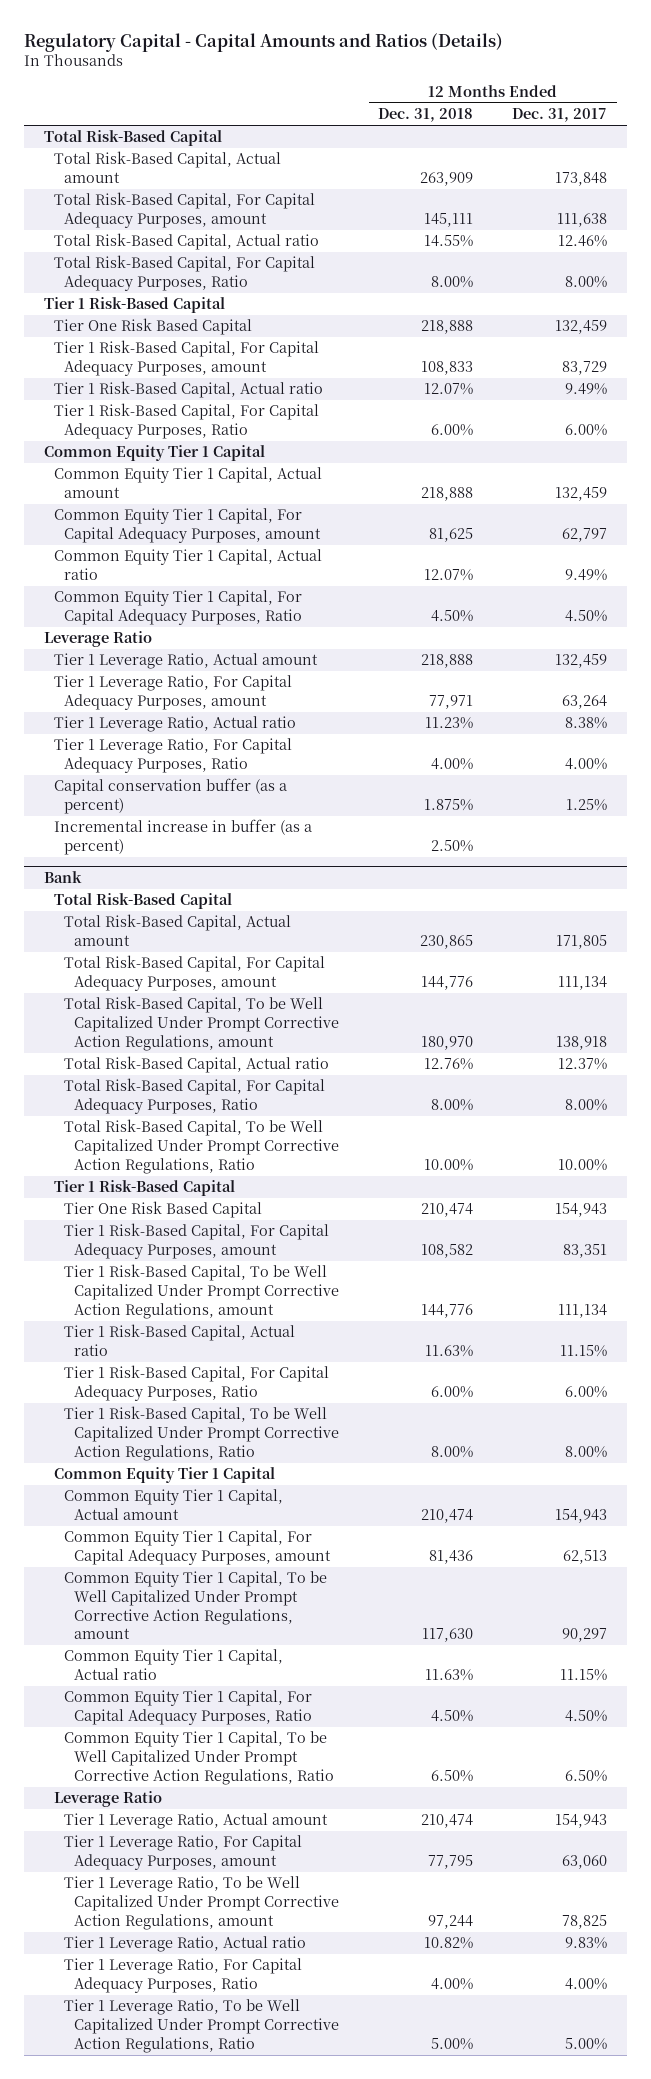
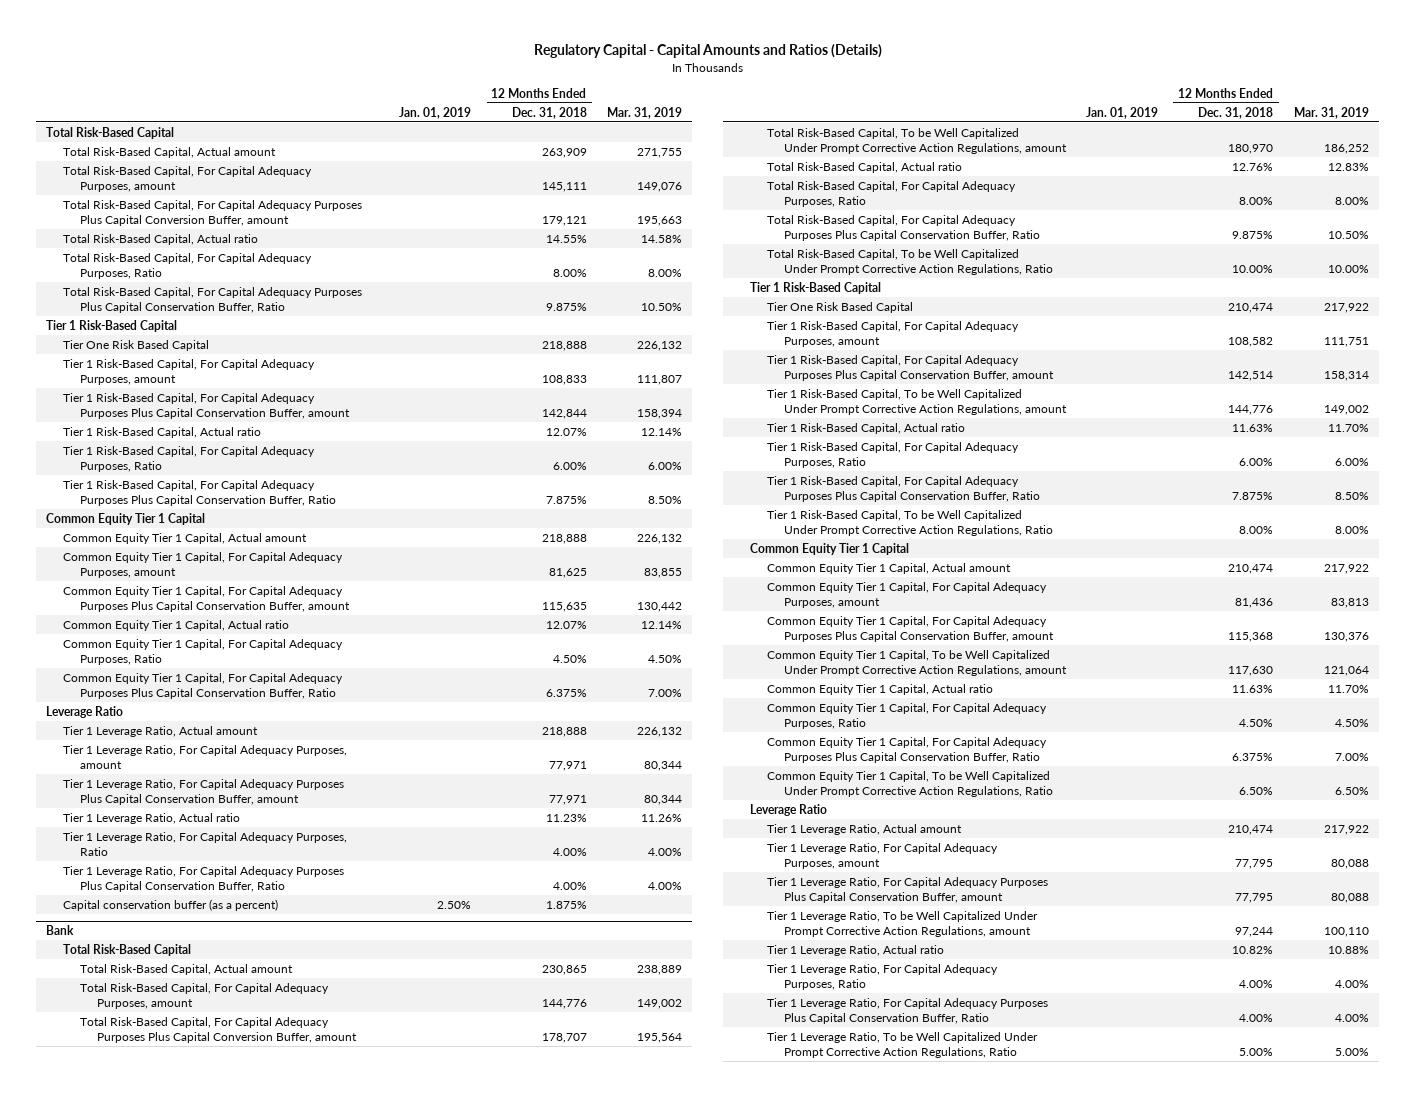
[512,108,608,123] Dec. 31, 2017 -> none
none -> [399,106,472,119] Jan. 01, 2019
none -> [607,106,683,119] Mar. 31, 2019
none -> [63,199,363,227] Total Risk-Based Capital, For Capital Adequacy Purposes Plus Capital Conversion Buffer, amount
none -> [63,286,363,314] Total Risk-Based Capital, For Capital Adequacy Purposes Plus Capital Conservation Buffer, Ratio
none -> [63,392,351,420] Tier 1 Risk-Based Capital, For Capital Adequacy Purposes Plus Capital Conservation Buffer, amount
none -> [63,479,337,507] Tier 1 Risk-Based Capital, For Capital Adequacy Purposes Plus Capital Conservation Buffer, Ratio
none -> [63,585,351,613] Common Equity Tier 1 Capital, For Capital Adequacy Purposes Plus Capital Conservation Buffer, amount
none -> [63,672,344,700] Common Equity Tier 1 Capital, For Capital Adequacy Purposes Plus Capital Conservation Buffer, Ratio
none -> [63,778,345,806] Tier 1 Leverage Ratio, For Capital Adequacy Purposes Plus Capital Conservation Buffer, amount
none -> [63,865,345,893] Tier 1 Leverage Ratio, For Capital Adequacy Purposes Plus Capital Conservation Buffer, Ratio
[54,819,313,856] Incremental increase in buffer (as a percent) -> none
none -> [80,1016,358,1044] Total Risk-Based Capital, For Capital Adequacy Purposes Plus Capital Conversion Buffer, amount
none -> [766,214,1040,242] Total Risk-Based Capital, For Capital Adequacy Purposes Plus Capital Conservation Buffer, Ratio
none -> [766,354,1054,382] Tier 1 Risk-Based Capital, For Capital Adequacy Purposes Plus Capital Conservation Buffer, amount
none -> [766,475,1040,503] Tier 1 Risk-Based Capital, For Capital Adequacy Purposes Plus Capital Conservation Buffer, Ratio
none -> [766,615,1054,643] Common Equity Tier 1 Capital, For Capital Adequacy Purposes Plus Capital Conservation Buffer, amount
none -> [766,736,1047,764] Common Equity Tier 1 Capital, For Capital Adequacy Purposes Plus Capital Conservation Buffer, Ratio
none -> [766,876,1048,904] Tier 1 Leverage Ratio, For Capital Adequacy Purposes Plus Capital Conservation Buffer, amount
none -> [766,997,1048,1025] Tier 1 Leverage Ratio, For Capital Adequacy Purposes Plus Capital Conservation Buffer, Ratio

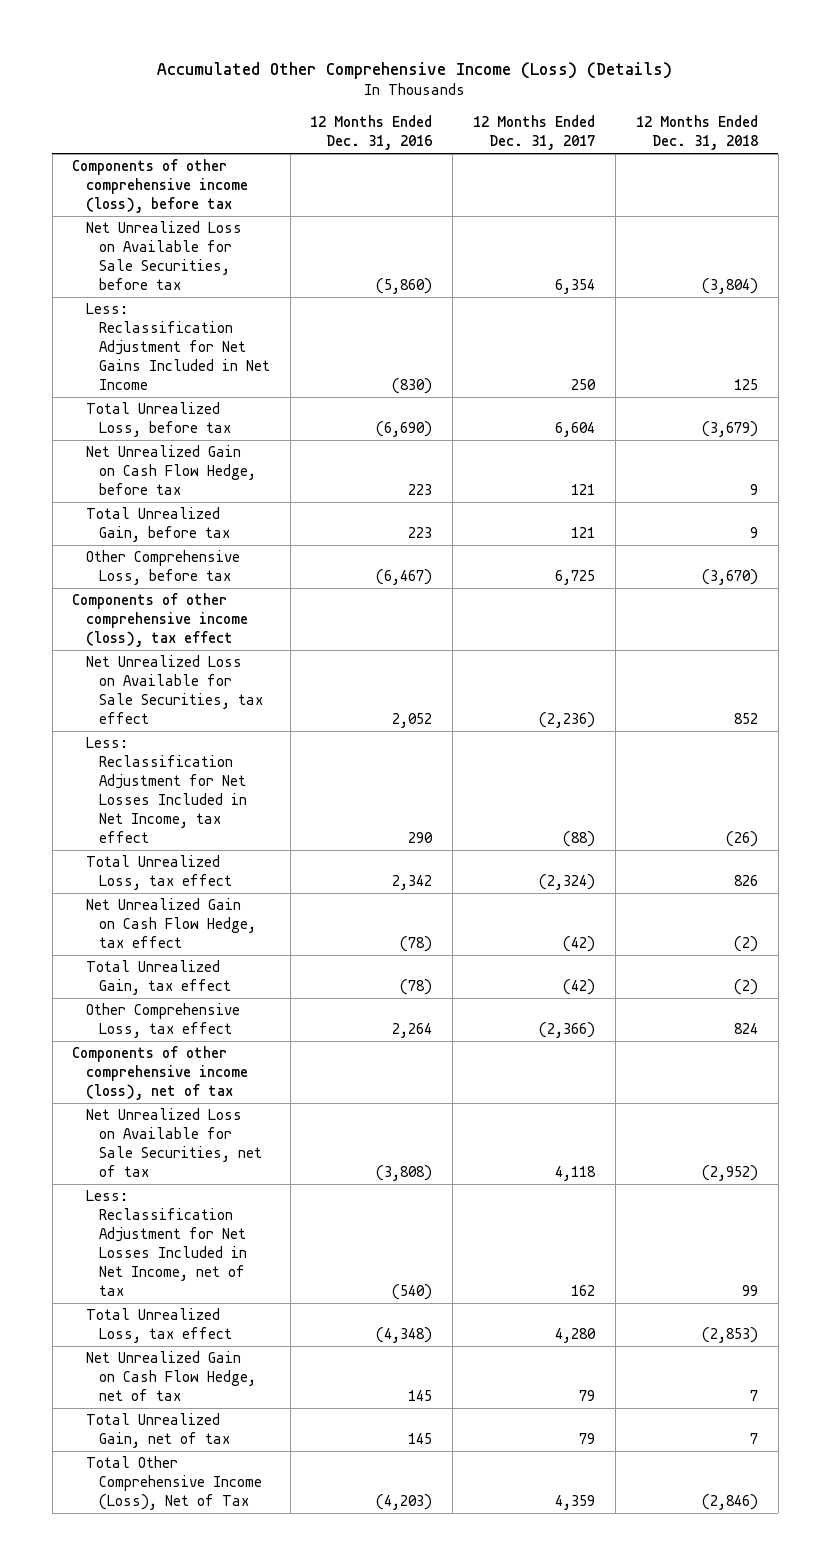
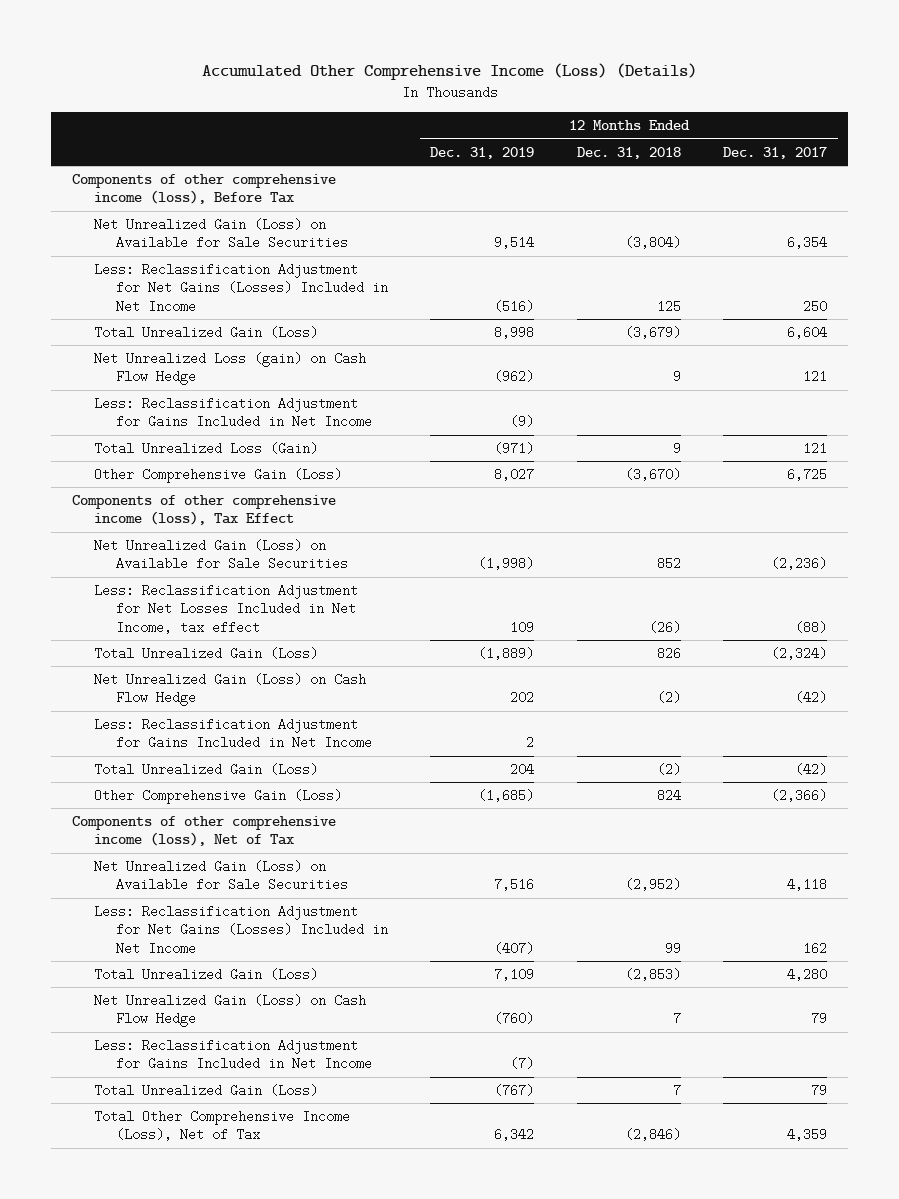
[310,115,433,151] 12 Months Ended Dec. 31, 2016 -> none
none -> [430,146,535,159] Dec. 31, 2019
[72,159,248,214] Components of other comprehensive income (loss), before tax -> [72,173,337,205] Components of other comprehensive income (loss), Before Tax
[85,221,242,291] Net Unrealized Loss on Available for Sale Securities, before tax -> [94,217,348,250] Net Unrealized Gain (Loss) on Available for Sale Securities
[85,303,270,391] Less: Reclassification Adjustment for Net Gains Included in Net Income -> [94,262,388,313] Less: Reclassification Adjustment for Net Gains (Losses) Included in Net Income
[85,402,231,438] Total Unrealized Loss, before tax -> [94,325,319,339] Total Unrealized Gain (Loss)
[85,445,256,496] Net Unrealized Gain on Cash Flow Hedge, before tax -> [94,351,367,386] Net Unrealized Loss (gain) on Cash Flow Hedge
none -> [94,396,372,429] Less: Reclassification Adjustment for Gains Included in Net Income
[85,507,230,543] Total Unrealized Gain, before tax -> [94,441,319,455] Total Unrealized Loss (Gain)
[85,550,240,586] Other Comprehensive Loss, before tax -> [94,467,343,483] Other Comprehensive Gain (Loss)
[72,593,248,648] Components of other comprehensive income (loss), tax effect -> [72,494,337,526] Components of other comprehensive income (loss), Tax Effect
[85,655,263,725] Net Unrealized Loss on Available for Sale Securities, tax effect -> [94,538,348,571] Net Unrealized Gain (Loss) on Available for Sale Securities
[85,855,232,891] Total Unrealized Loss, tax effect -> [94,646,319,660] Total Unrealized Gain (Loss)
[85,898,256,949] Net Unrealized Gain on Cash Flow Hedge, tax effect -> [94,672,367,707] Net Unrealized Gain (Loss) on Cash Flow Hedge
none -> [94,717,372,750] Less: Reclassification Adjustment for Gains Included in Net Income
[85,960,231,996] Total Unrealized Gain, tax effect -> [94,762,319,776] Total Unrealized Gain (Loss)
[85,1003,240,1039] Other Comprehensive Loss, tax effect -> [94,788,343,804] Other Comprehensive Gain (Loss)
[72,1046,248,1101] Components of other comprehensive income (loss), net of tax -> [72,815,337,847] Components of other comprehensive income (loss), Net of Tax
[85,1108,262,1178] Net Unrealized Loss on Available for Sale Securities, net of tax -> [94,859,348,892] Net Unrealized Gain (Loss) on Available for Sale Securities
[85,1190,247,1297] Less: Reclassification Adjustment for Net Losses Included in Net Income, net of tax -> [94,904,388,955] Less: Reclassification Adjustment for Net Gains (Losses) Included in Net Income
[85,1308,232,1344] Total Unrealized Loss, tax effect -> [94,967,319,981] Total Unrealized Gain (Loss)
[85,1351,256,1402] Net Unrealized Gain on Cash Flow Hedge, net of tax -> [94,993,367,1028] Net Unrealized Gain (Loss) on Cash Flow Hedge
none -> [94,1038,372,1071] Less: Reclassification Adjustment for Gains Included in Net Income
[85,1413,230,1449] Total Unrealized Gain, net of tax -> [94,1083,319,1097] Total Unrealized Gain (Loss)

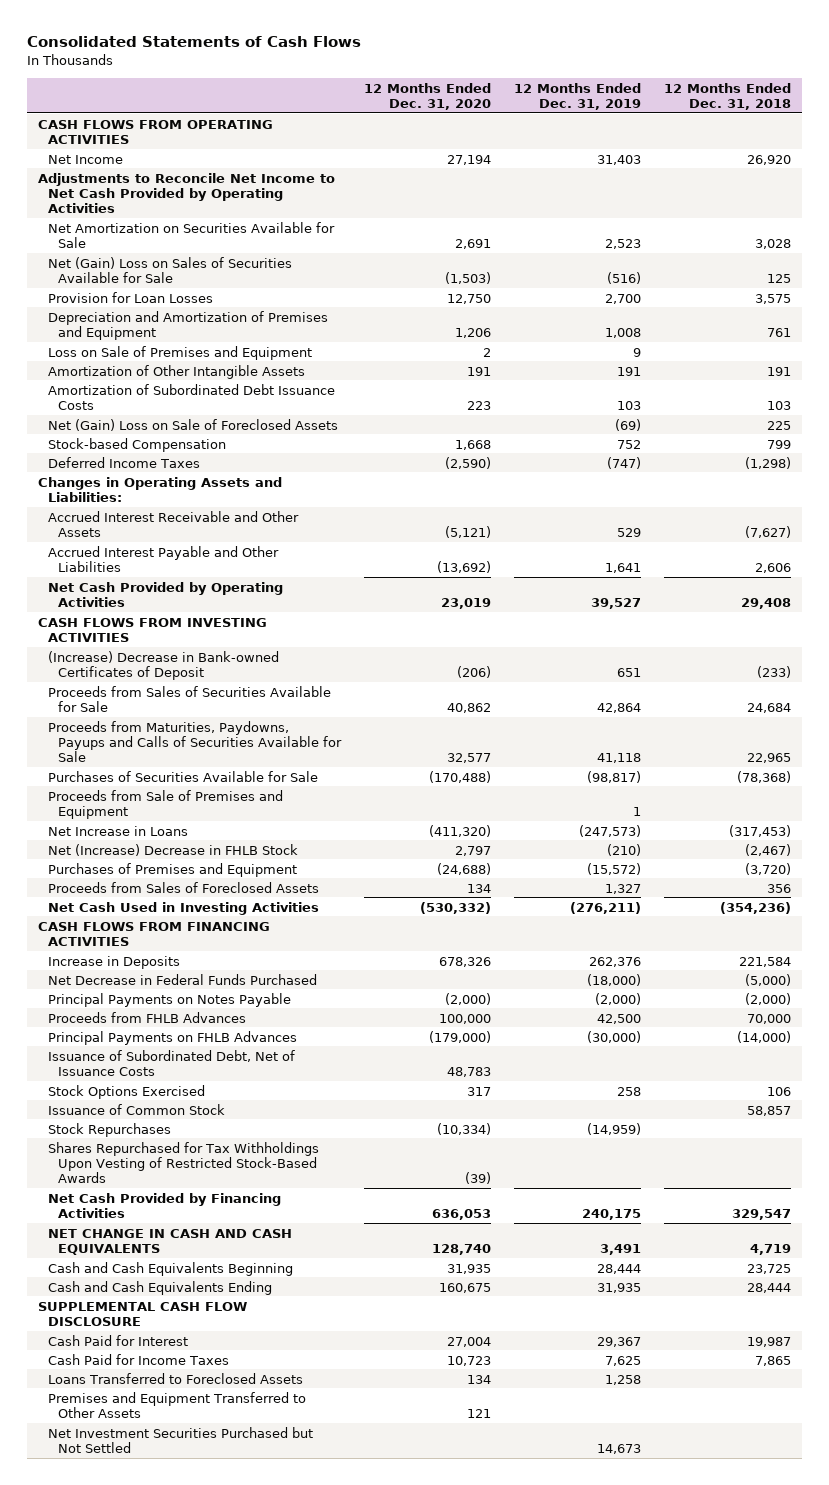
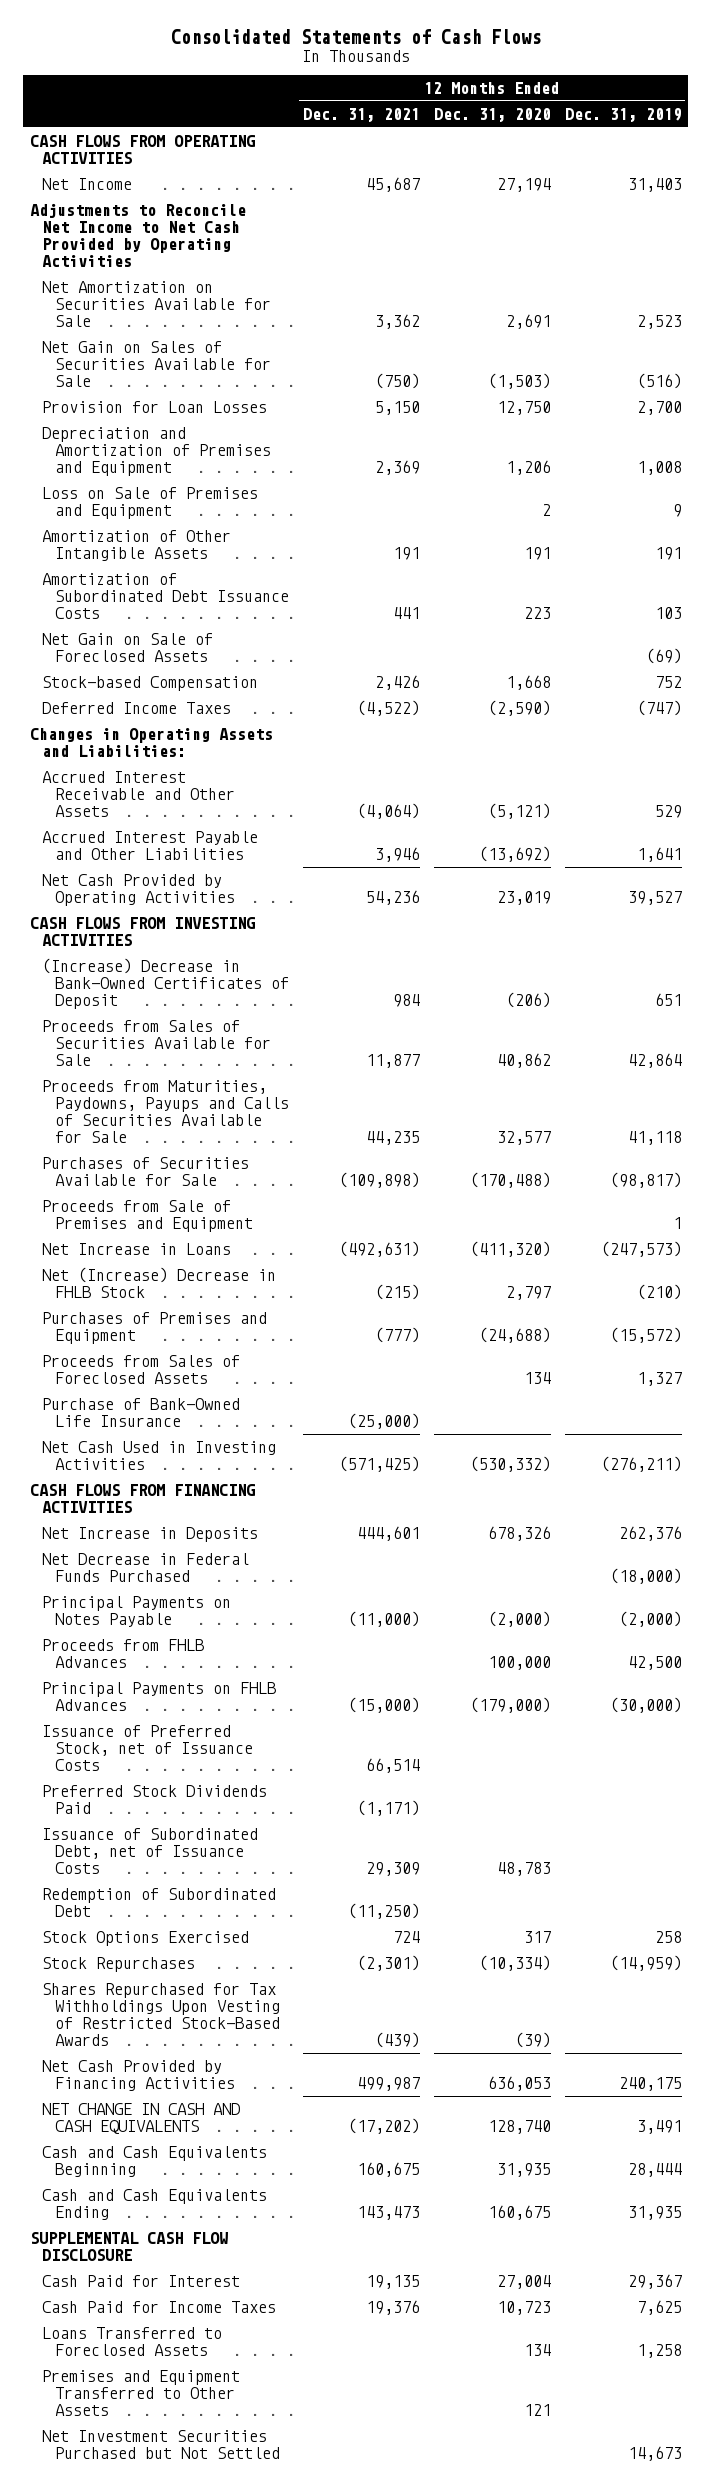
[663,82,791,110] 12 Months Ended Dec. 31, 2018 -> none
none -> [302,107,420,122] Dec. 31, 2021
[48,256,293,283] Net (Gain) Loss on Sales of Securities Available for Sale -> [42,341,271,388] Net Gain on Sales of Securities Available for Sale
[48,418,339,431] Net (Gain) Loss on Sale of Foreclosed Assets -> [42,633,214,663] Net Gain on Sale of Foreclosed Assets
[48,650,280,680] (Increase) Decrease in Bank-owned Certificates of Deposit -> [42,958,289,1010] (Increase) Decrease in Bank-Owned Certificates of Deposit
none -> [42,1398,241,1428] Purchase of Bank-Owned Life Insurance
[48,955,181,969] Increase in Deposits -> [42,1527,259,1543] Net Increase in Deposits
none -> [42,1725,253,1772] Issuance of Preferred Stock, net of Issuance Costs
none -> [42,1785,268,1815] Preferred Stock Dividends Paid
[48,1049,296,1076] Issuance of Subordinated Debt, Net of Issuance Costs -> [42,1828,259,1875] Issuance of Subordinated Debt, net of Issuance Costs
none -> [42,1888,277,1918] Redemption of Subordinated Debt
[48,1103,226,1115] Issuance of Common Stock -> none

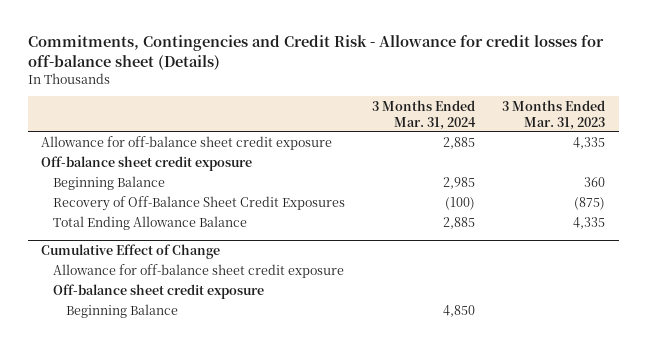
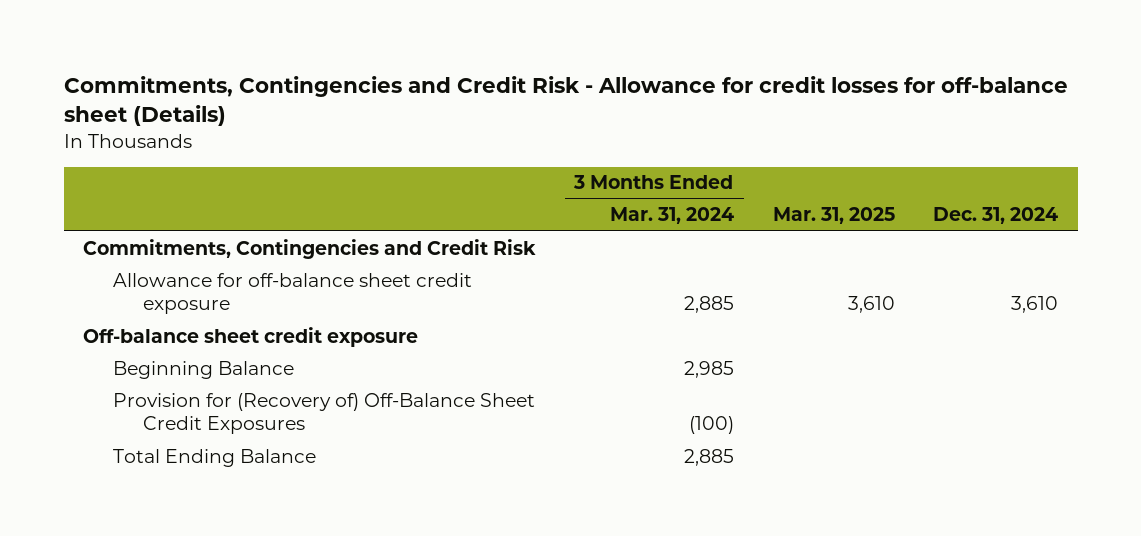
[502,99,606,130] 3 Months Ended Mar. 31, 2023 -> none
none -> [772,207,895,225] Mar. 31, 2025
none -> [933,207,1059,225] Dec. 31, 2024
none -> [83,238,537,259] Commitments, Contingencies and Credit Risk
[41,244,221,260] Cumulative Effect of Change -> none
[53,264,345,279] Allowance for off-balance sheet credit exposure -> none
[53,284,265,300] Off-balance sheet credit exposure -> none
[65,304,178,319] Beginning Balance -> none
[53,196,346,212] Recovery of Off-Balance Sheet Credit Exposures -> [112,392,535,435] Provision for (Recovery of) Off-Balance Sheet Credit Exposures
[53,216,248,231] Total Ending Allowance Balance -> [112,448,316,467] Total Ending Balance

